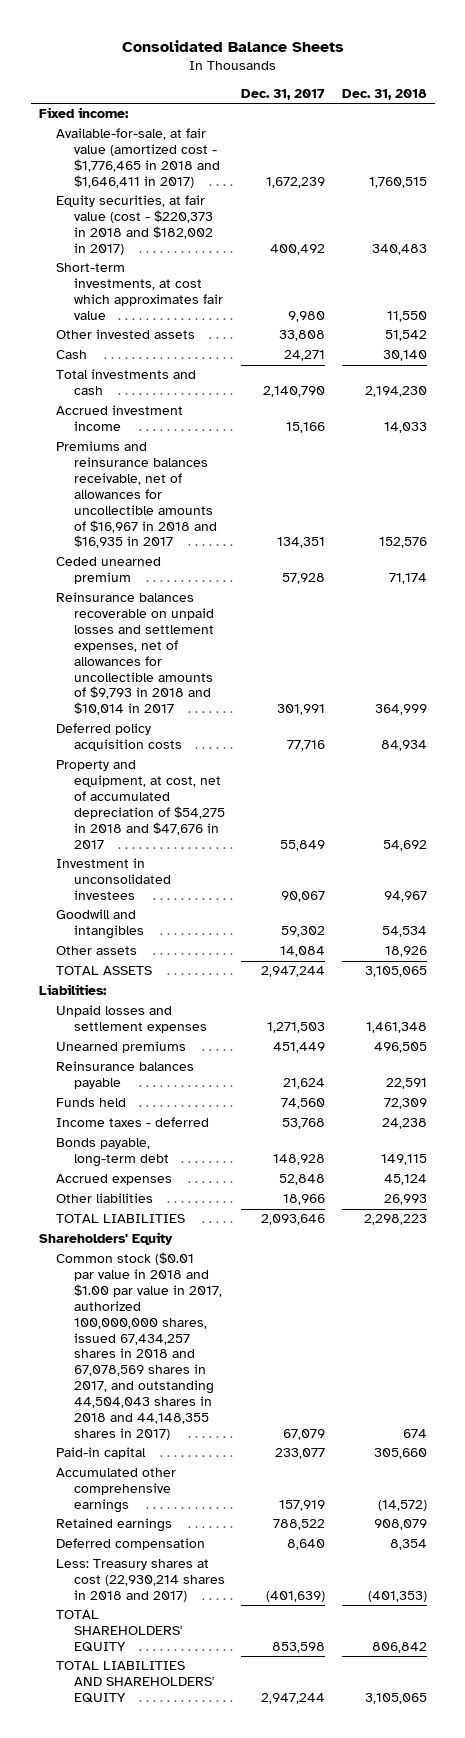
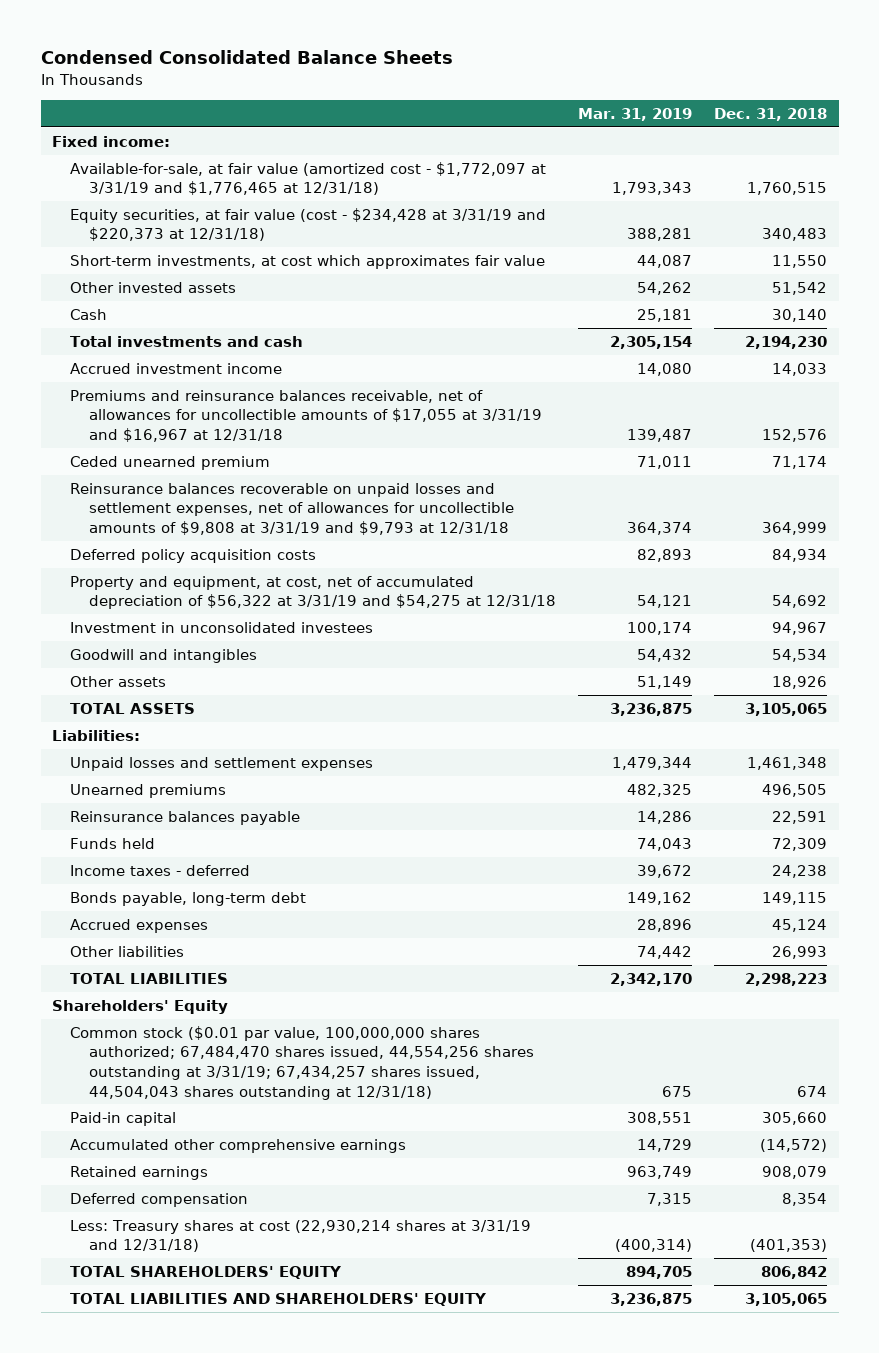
[121,39,344,52] Consolidated Balance Sheets -> [40,50,453,65] Condensed Consolidated Balance Sheets
[241,88,326,100] Dec. 31, 2017 -> none
none -> [578,107,693,121] Mar. 31, 2019
[56,128,220,188] Available-for-sale, at fair value (amortized cost - $1,776,465 in 2018 and $1,646,411 in 2017) -> [70,161,547,196] Available-for-sale, at fair value (amortized cost - $1,772,097 at 3/31/19 and $1,776,465 at 12/31/18)
[56,195,213,255] Equity securities, at fair value (cost - $220,373 in 2018 and $182,002 in 2017) -> [70,207,547,242] Equity securities, at fair value (cost - $234,428 at 3/31/19 and $220,373 at 12/31/18)
[56,441,217,549] Premiums and reinsurance balances receivable, net of allowances for uncollectible amounts of $16,967 in 2018 and $16,935 in 2017 -> [70,389,542,443] Premiums and reinsurance balances receivable, net of allowances for uncollectible amounts of $17,055 at 3/31/19 and $16,967 at 12/31/18
[56,592,214,716] Reinsurance balances recoverable on unpaid losses and settlement expenses, net of allowances for uncollectible amounts of $9,793 in 2018 and $10,014 in 2017 -> [70,482,514,536] Reinsurance balances recoverable on unpaid losses and settlement expenses, net of allowances for uncollectible amounts of $9,808 at 3/31/19 and $9,793 at 12/31/18
[56,760,225,849] Property and equipment, at cost, net of accumulated depreciation of $54,275 in 2018 and $47,676 in 2017 -> [70,575,556,610] Property and equipment, at cost, net of accumulated depreciation of $56,322 at 3/31/19 and $54,275 at 12/31/18
[56,1252,222,1440] Common stock ($0.01 par value in 2018 and $1.00 par value in 2017, authorized 100,000,000 shares, issued 67,434,257 shares in 2018 and 67,078,569 shares in 2017, and outstanding 44,504,043 shares in 2018 and 44,148,355 shares in 2017) -> [70,1025,534,1100] Common stock ($0.01 par value, 100,000,000 shares authorized; 67,484,470 shares issued, 44,554,256 shares outstanding at 3/31/19; 67,434,257 shares issued, 44,504,043 shares outstanding at 12/31/18)
[56,1559,225,1603] Less: Treasury shares at cost (22,930,214 shares in 2018 and 2017) -> [70,1219,532,1253] Less: Treasury shares at cost (22,930,214 shares at 3/31/19 and 12/31/18)

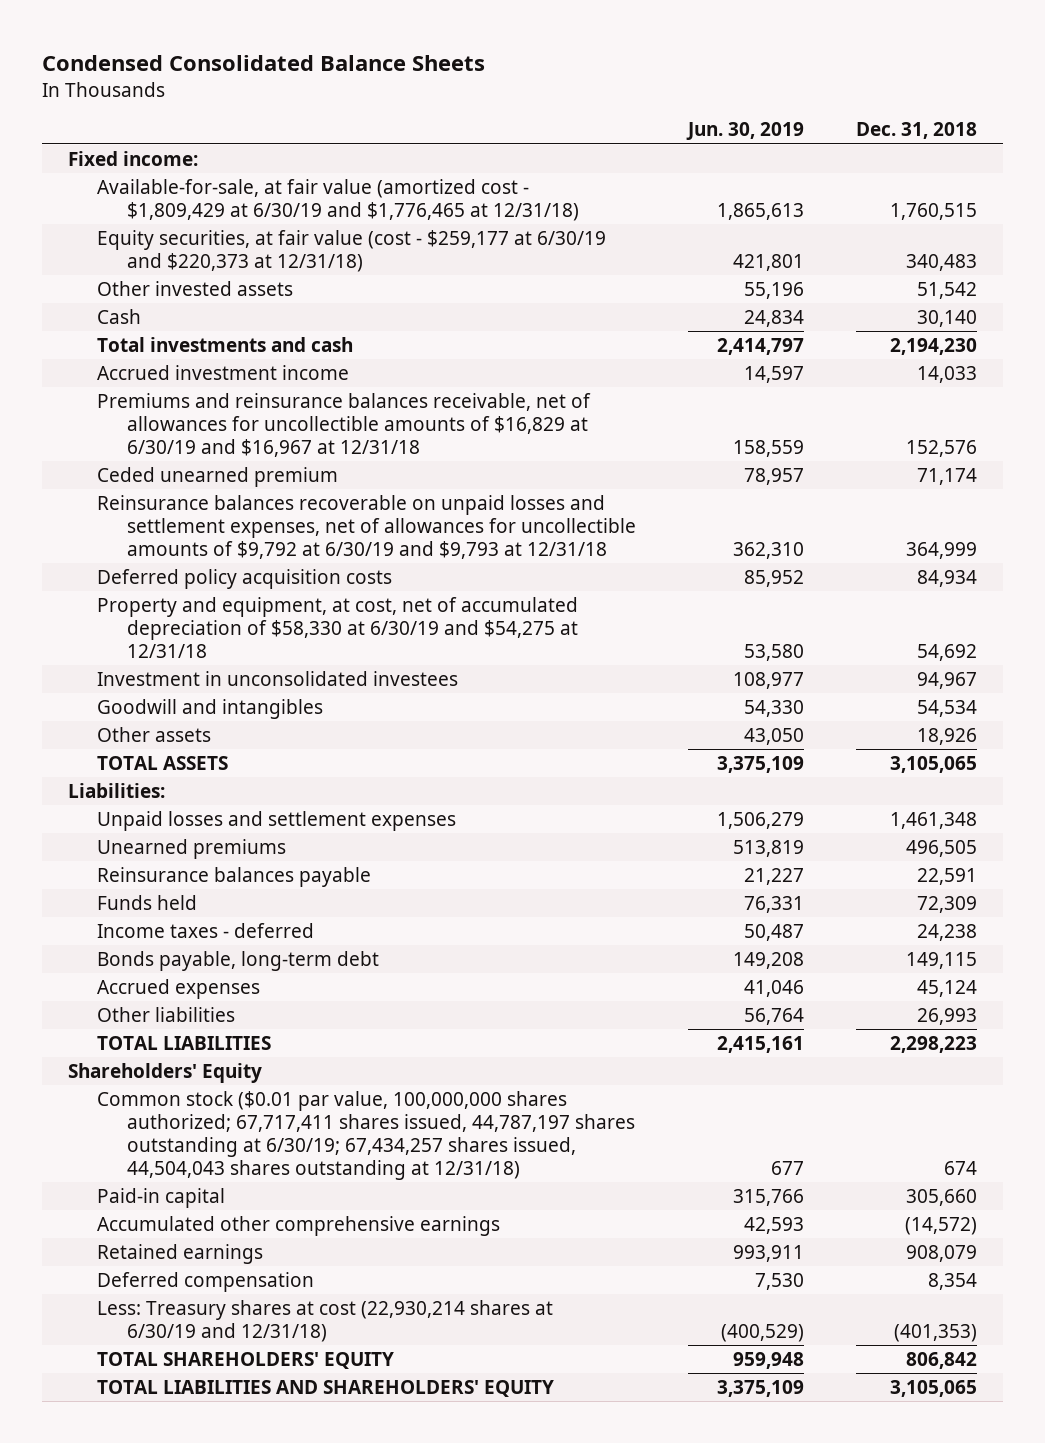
[578,107,693,121] Mar. 31, 2019 -> none
none -> [686,122,805,141] Jun. 30, 2019
[70,254,546,269] Short-term investments, at cost which approximates fair value -> none
[70,161,547,196] Available-for-sale, at fair value (amortized cost - $1,772,097 at 3/31/19 and $1,776,465 at 12/31/18) -> [97,178,580,221] Available-for-sale, at fair value (amortized cost - $1,809,429 at 6/30/19 and $1,776,465 at 12/31/18)
[70,207,547,242] Equity securities, at fair value (cost - $234,428 at 3/31/19 and $220,373 at 12/31/18) -> [97,229,607,272] Equity securities, at fair value (cost - $259,177 at 6/30/19 and $220,373 at 12/31/18)
[70,389,542,443] Premiums and reinsurance balances receivable, net of allowances for uncollectible amounts of $17,055 at 3/31/19 and $16,967 at 12/31/18 -> [97,392,592,457] Premiums and reinsurance balances receivable, net of allowances for uncollectible amounts of $16,829 at 6/30/19 and $16,967 at 12/31/18
[70,482,514,536] Reinsurance balances recoverable on unpaid losses and settlement expenses, net of allowances for uncollectible amounts of $9,808 at 3/31/19 and $9,793 at 12/31/18 -> [97,494,637,559] Reinsurance balances recoverable on unpaid losses and settlement expenses, net of allowances for uncollectible amounts of $9,792 at 6/30/19 and $9,793 at 12/31/18
[70,575,556,610] Property and equipment, at cost, net of accumulated depreciation of $56,322 at 3/31/19 and $54,275 at 12/31/18 -> [97,596,579,658] Property and equipment, at cost, net of accumulated depreciation of $58,330 at 6/30/19 and $54,275 at 12/31/18
[70,1025,534,1100] Common stock ($0.01 par value, 100,000,000 shares authorized; 67,484,470 shares issued, 44,554,256 shares outstanding at 3/31/19; 67,434,257 shares issued, 44,504,043 shares outstanding at 12/31/18) -> [97,1090,636,1180] Common stock ($0.01 par value, 100,000,000 shares authorized; 67,717,411 shares issued, 44,787,197 shares outstanding at 6/30/19; 67,434,257 shares issued, 44,504,043 shares outstanding at 12/31/18)
[70,1219,532,1253] Less: Treasury shares at cost (22,930,214 shares at 3/31/19 and 12/31/18) -> [97,1299,554,1342] Less: Treasury shares at cost (22,930,214 shares at 6/30/19 and 12/31/18)

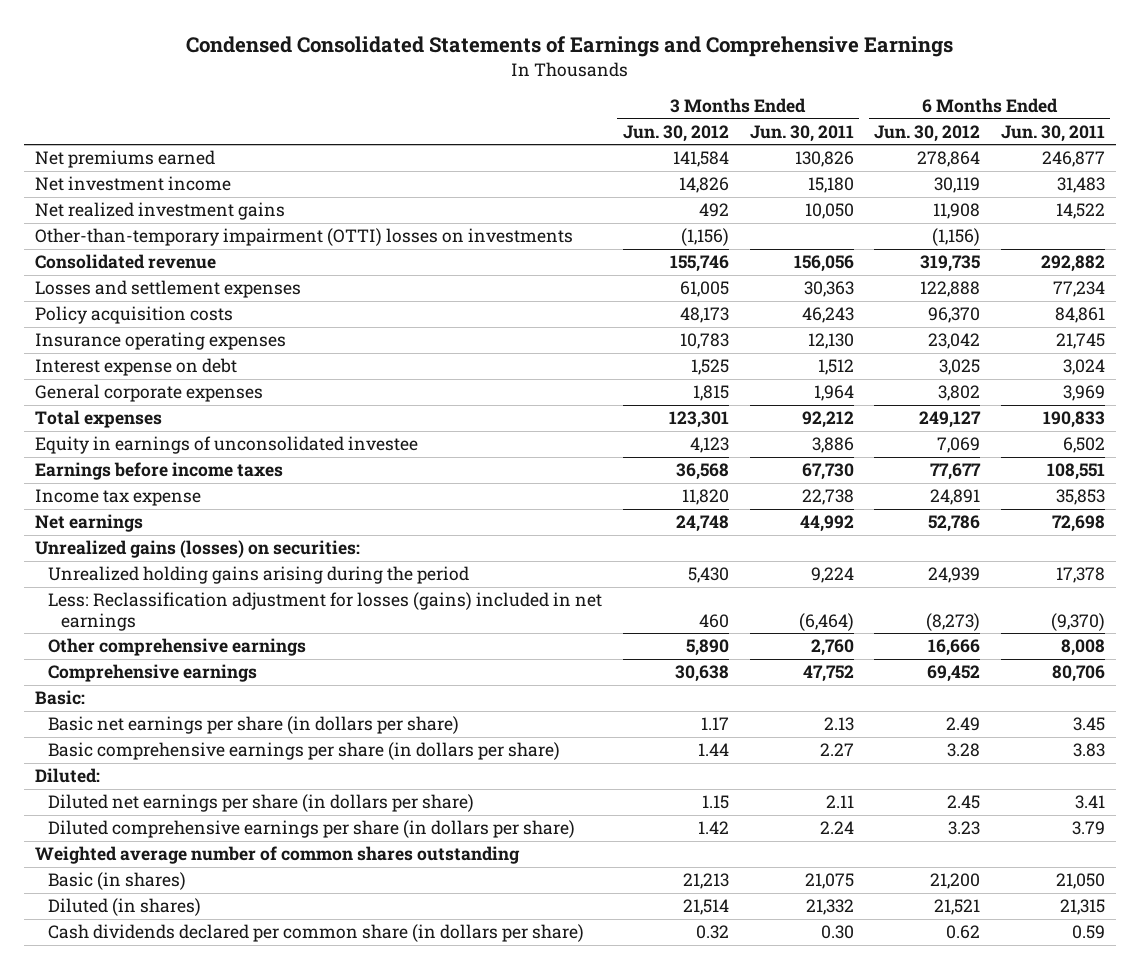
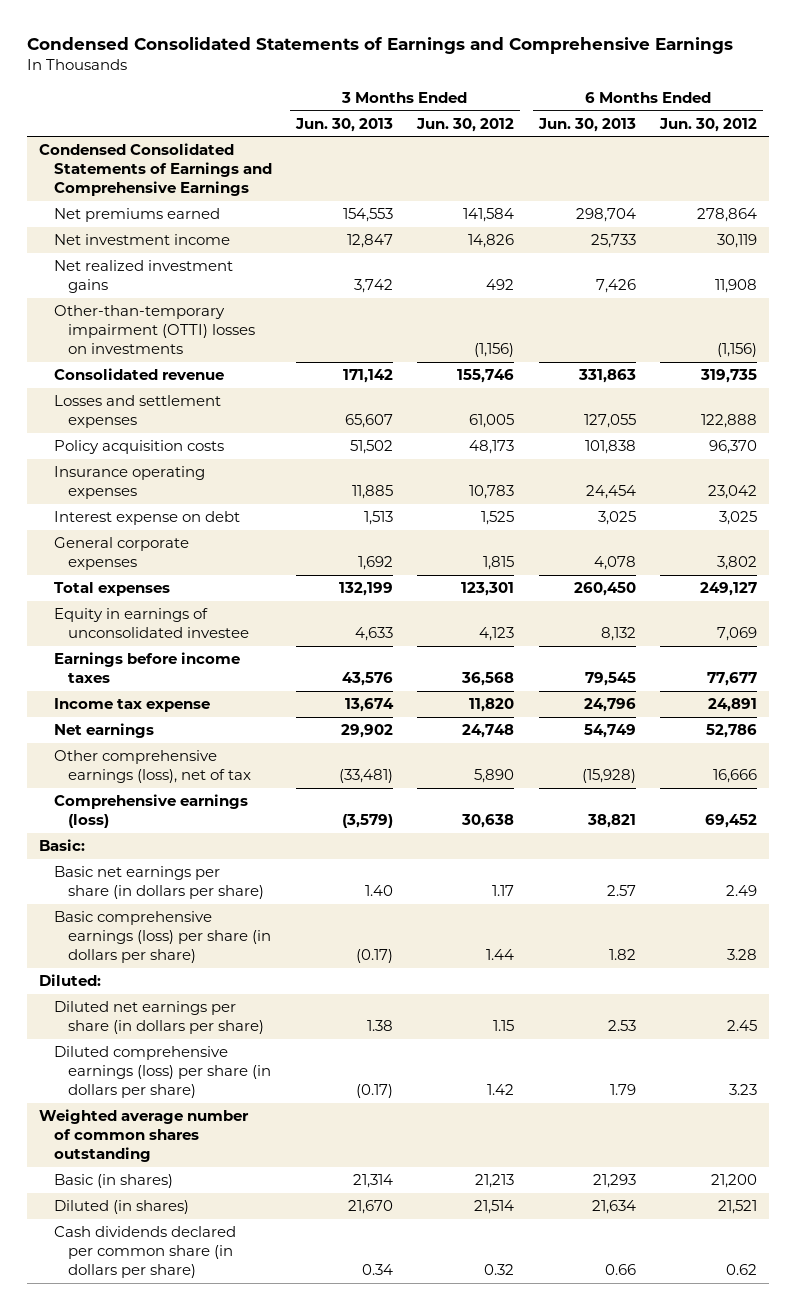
[749,124,854,142] Jun. 30, 2011 -> none
[1001,124,1106,142] Jun. 30, 2011 -> none
none -> [295,117,394,132] Jun. 30, 2013
none -> [537,117,636,132] Jun. 30, 2013
none -> [39,142,272,196] Condensed Consolidated Statements of Earnings and Comprehensive Earnings
[34,540,360,559] Unrealized gains (losses) on securities: -> none
[47,566,469,585] Unrealized holding gains arising during the period -> none
[47,592,602,631] Less: Reclassification adjustment for losses (gains) included in net earnings -> none
[47,638,306,657] Other comprehensive earnings -> [53,749,252,783] Other comprehensive earnings (loss), net of tax
[47,664,257,683] Comprehensive earnings -> [53,793,248,828] Comprehensive earnings (loss)
[47,742,560,761] Basic comprehensive earnings per share (in dollars per share) -> [53,910,272,963] Basic comprehensive earnings (loss) per share (in dollars per share)
[47,820,575,839] Diluted comprehensive earnings per share (in dollars per share) -> [53,1045,272,1098] Diluted comprehensive earnings (loss) per share (in dollars per share)

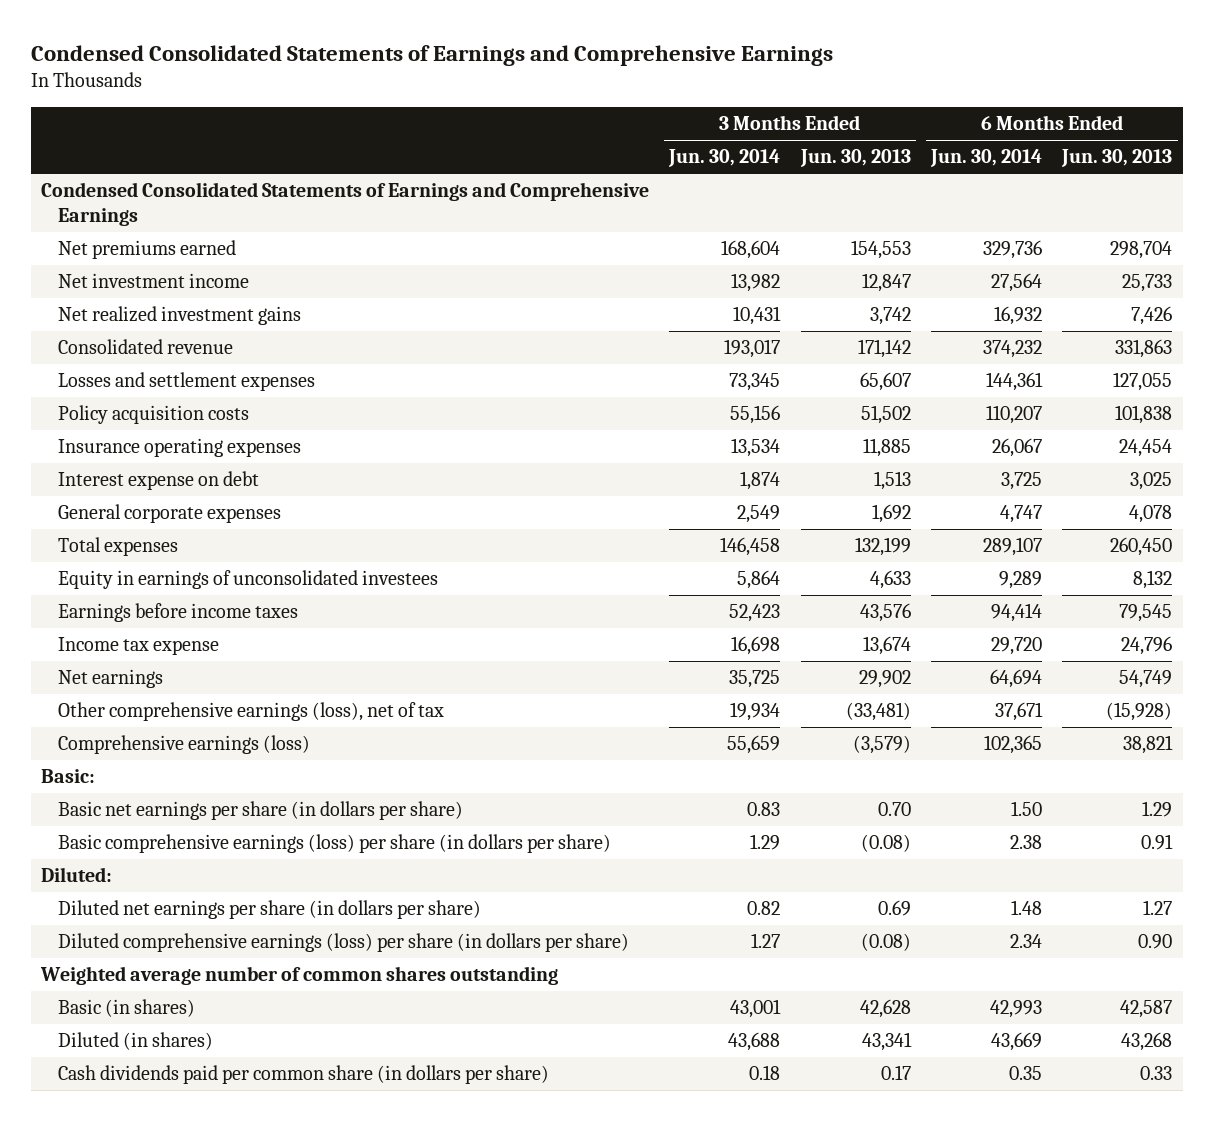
[416,117,515,132] Jun. 30, 2012 -> none
[658,117,757,132] Jun. 30, 2012 -> none
none -> [668,149,781,168] Jun. 30, 2014
none -> [929,149,1042,168] Jun. 30, 2014
[53,304,256,354] Other-than-temporary impairment (OTTI) losses on investments -> none
[53,607,250,638] Equity in earnings of unconsolidated investee -> [57,570,438,590] Equity in earnings of unconsolidated investees
[365,884,394,896] 1.40 -> [877,802,911,817] 0.70
[606,884,636,896] 2.57 -> [1142,801,1173,818] 1.29
[356,948,394,963] (0.17) -> [860,834,911,853] (0.08)
[608,948,636,960] 1.82 -> [1141,834,1174,851] 0.91
[367,1019,394,1031] 1.38 -> [877,900,911,917] 0.69
[607,1019,636,1031] 2.53 -> [1143,900,1173,916] 1.27
[356,1083,394,1098] (0.17) -> [860,933,911,952] (0.08)
[609,1083,636,1095] 1.79 -> [1138,934,1173,950] 0.90
[353,1173,394,1188] 21,314 -> [859,999,911,1019] 42,628
[592,1173,636,1188] 21,293 -> [1120,1000,1173,1019] 42,587
[348,1199,394,1214] 21,670 -> [861,1032,912,1052] 43,341
[591,1199,636,1214] 21,634 -> [1121,1032,1173,1052] 43,268
[53,1225,236,1278] Cash dividends declared per common share (in dollars per share) -> [57,1065,549,1085] Cash dividends paid per common share (in dollars per share)
[362,1263,394,1275] 0.34 -> [880,1065,911,1081] 0.17
[604,1263,636,1275] 0.66 -> [1140,1066,1173,1081] 0.33

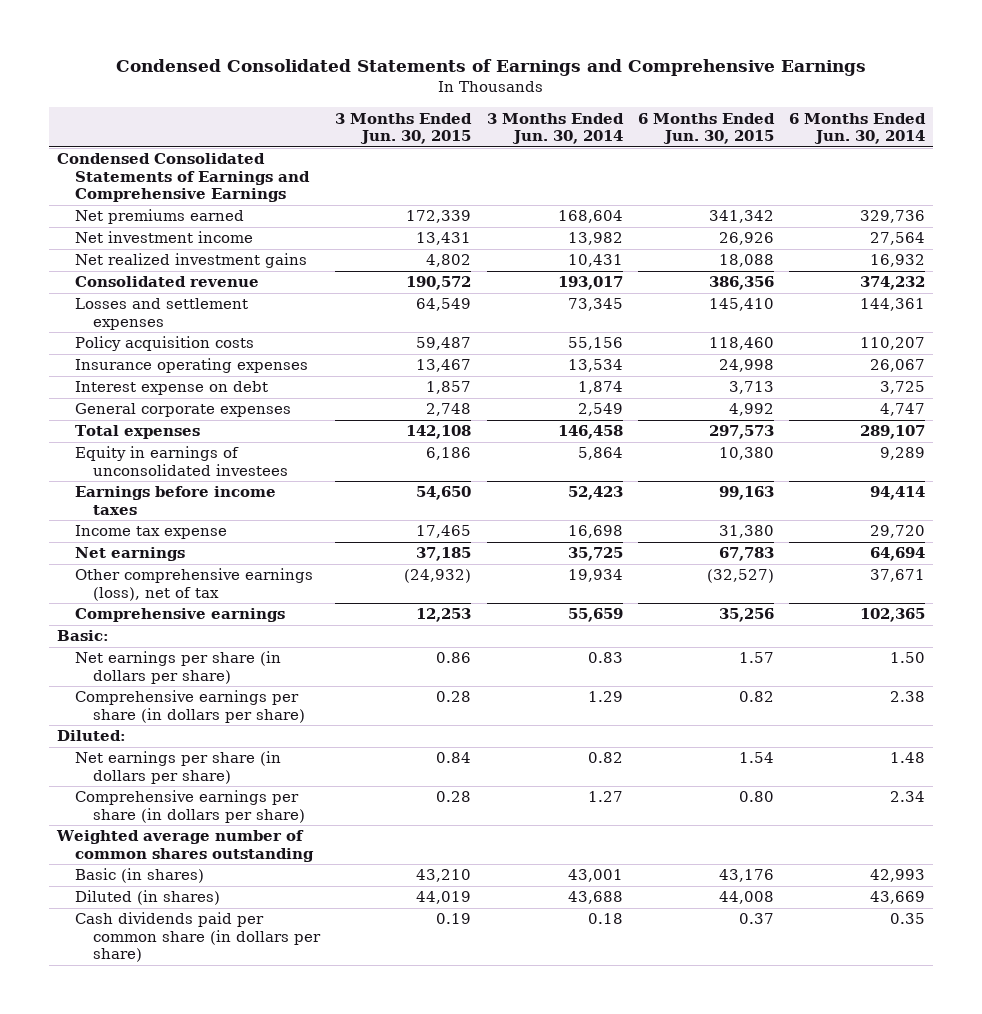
[799,149,911,168] Jun. 30, 2013 -> none
[1061,149,1173,168] Jun. 30, 2013 -> none
none -> [335,112,473,145] 3 Months Ended Jun. 30, 2015
none -> [637,112,775,145] 6 Months Ended Jun. 30, 2015
[57,735,310,755] Comprehensive earnings (loss) -> [74,608,285,623] Comprehensive earnings
[57,801,463,821] Basic net earnings per share (in dollars per share) -> [74,651,281,684] Net earnings per share (in dollars per share)
[57,834,611,854] Basic comprehensive earnings (loss) per share (in dollars per share) -> [74,690,306,723] Comprehensive earnings per share (in dollars per share)
[57,900,481,920] Diluted net earnings per share (in dollars per share) -> [74,751,281,784] Net earnings per share (in dollars per share)
[57,933,629,953] Diluted comprehensive earnings (loss) per share (in dollars per share) -> [74,790,306,823] Comprehensive earnings per share (in dollars per share)

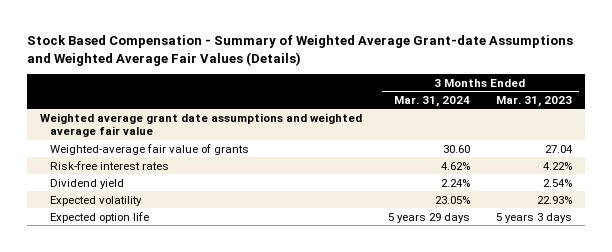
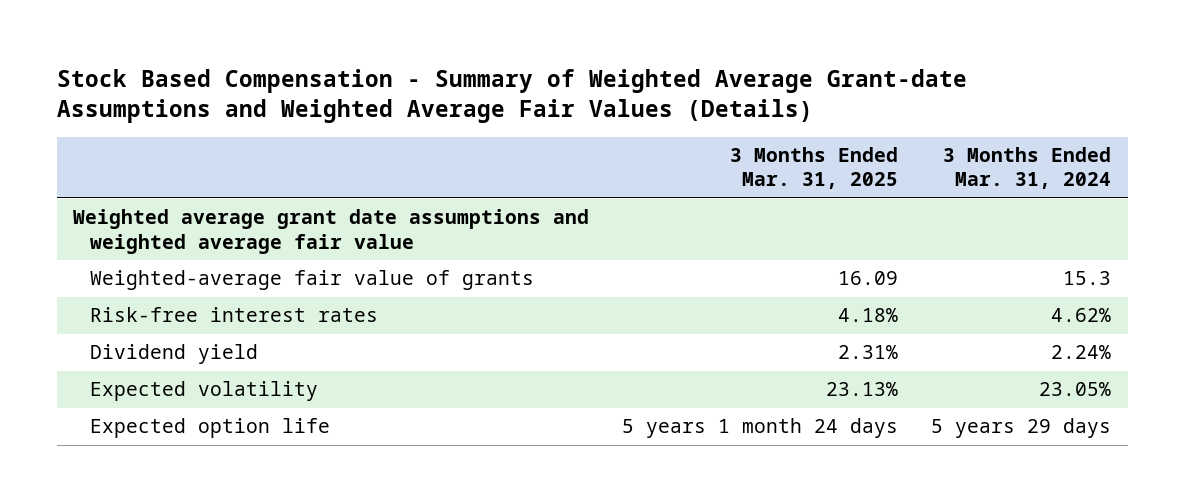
[496,95,573,107] Mar. 31, 2023 -> none
none -> [730,147,899,190] 3 Months Ended Mar. 31, 2025
[443,144,471,153] 30.60 -> [1063,271,1112,286] 15.3

